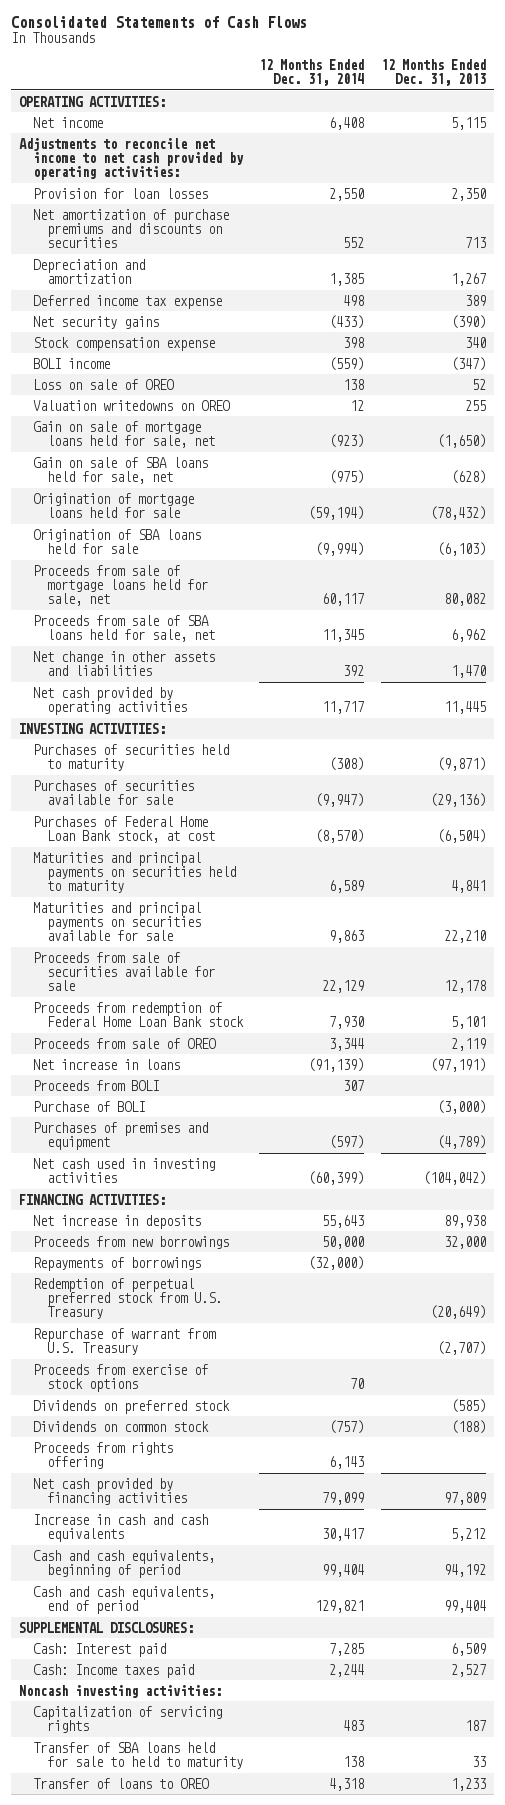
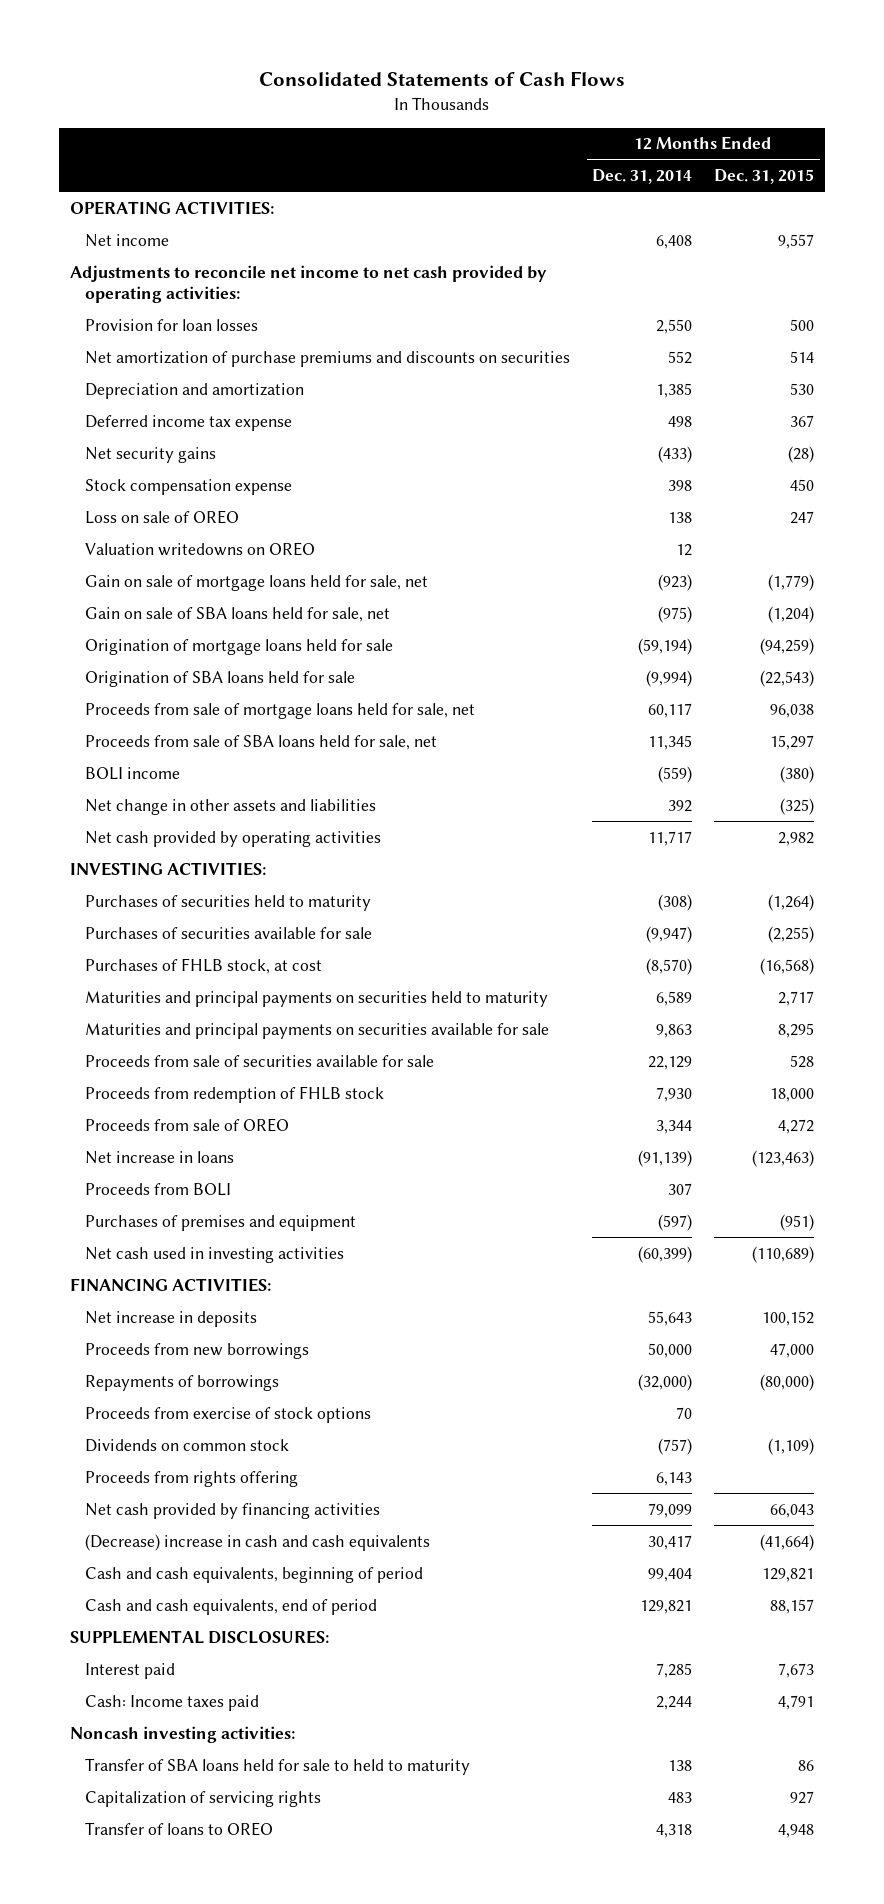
[381,58,487,86] 12 Months Ended Dec. 31, 2013 -> none
none -> [714,168,815,184] Dec. 31, 2015
[32,357,110,369] BOLI income -> [84,766,180,780] BOLI income
[32,815,215,843] Purchases of Federal Home Loan Bank stock, at cost -> [84,957,322,974] Purchases of FHLB stock, at cost
[32,1001,244,1027] Proceeds from redemption of Federal Home Loan Bank stock -> [84,1085,384,1103] Proceeds from redemption of FHLB stock
[32,1100,145,1112] Purchase of BOLI -> none
[32,1277,222,1320] Redemption of perpetual preferred stock from U.S. Treasury -> none
[32,1327,216,1355] Repurchase of warrant from U.S. Treasury -> none
[32,1399,230,1414] Dividends on preferred stock -> none
[32,1513,208,1542] Increase in cash and cash equivalents -> [84,1533,430,1551] (Decrease) increase in cash and cash equivalents
[32,1642,166,1657] Cash: Interest paid -> [84,1662,175,1679] Interest paid
[32,1705,222,1733] Capitalization of servicing rights -> [84,1790,321,1807] Capitalization of servicing rights

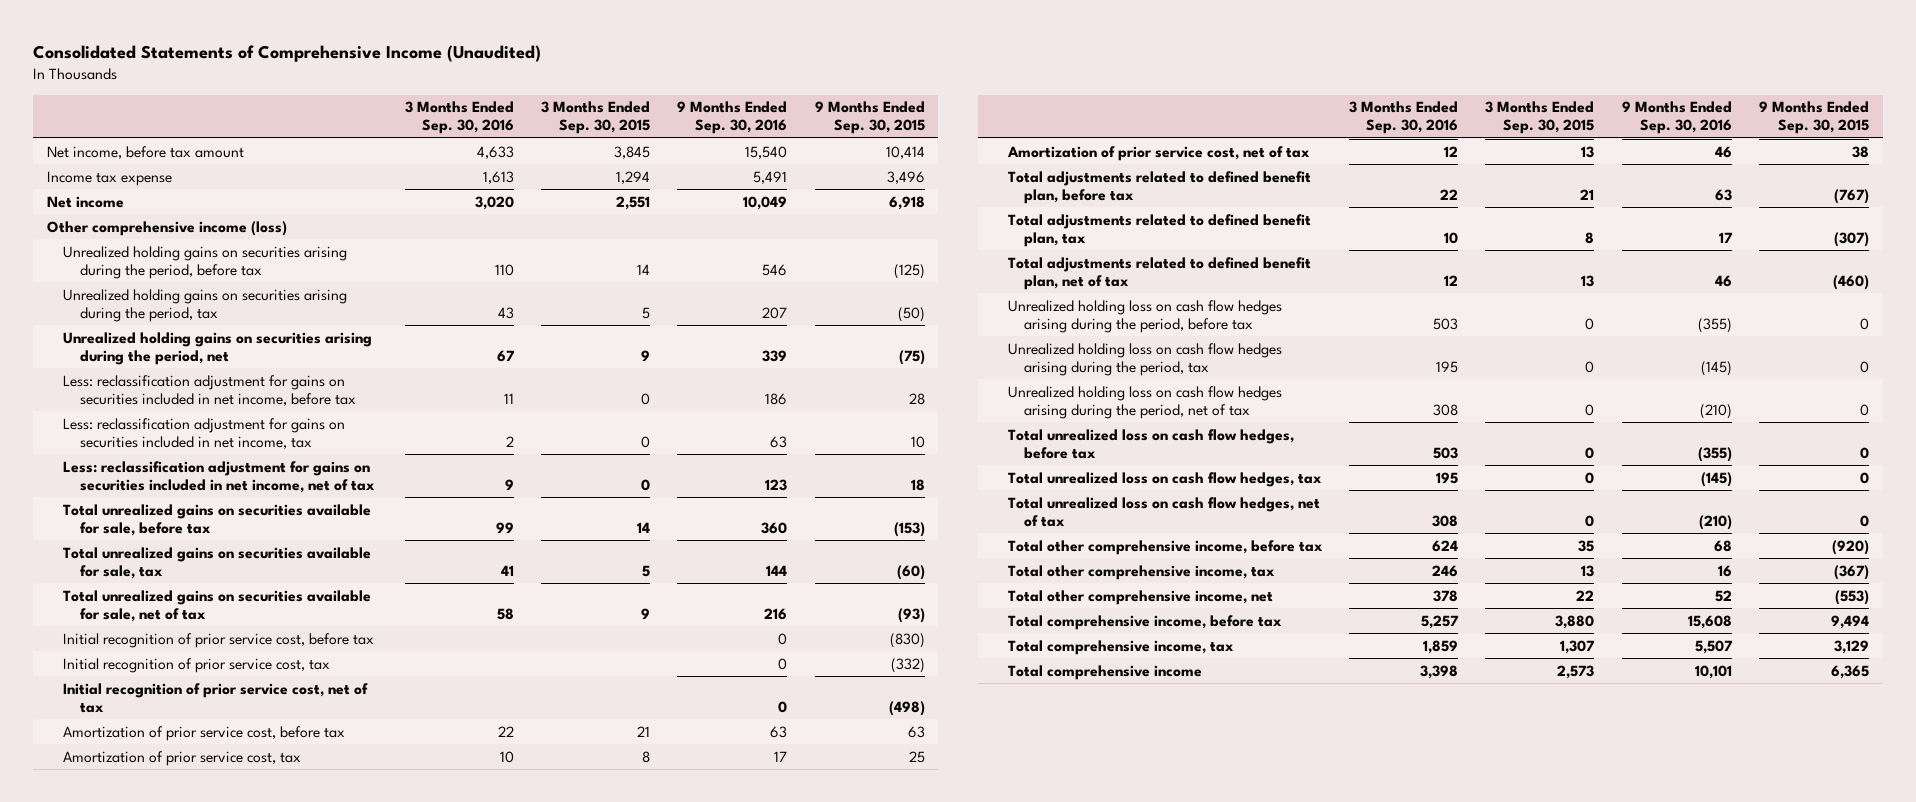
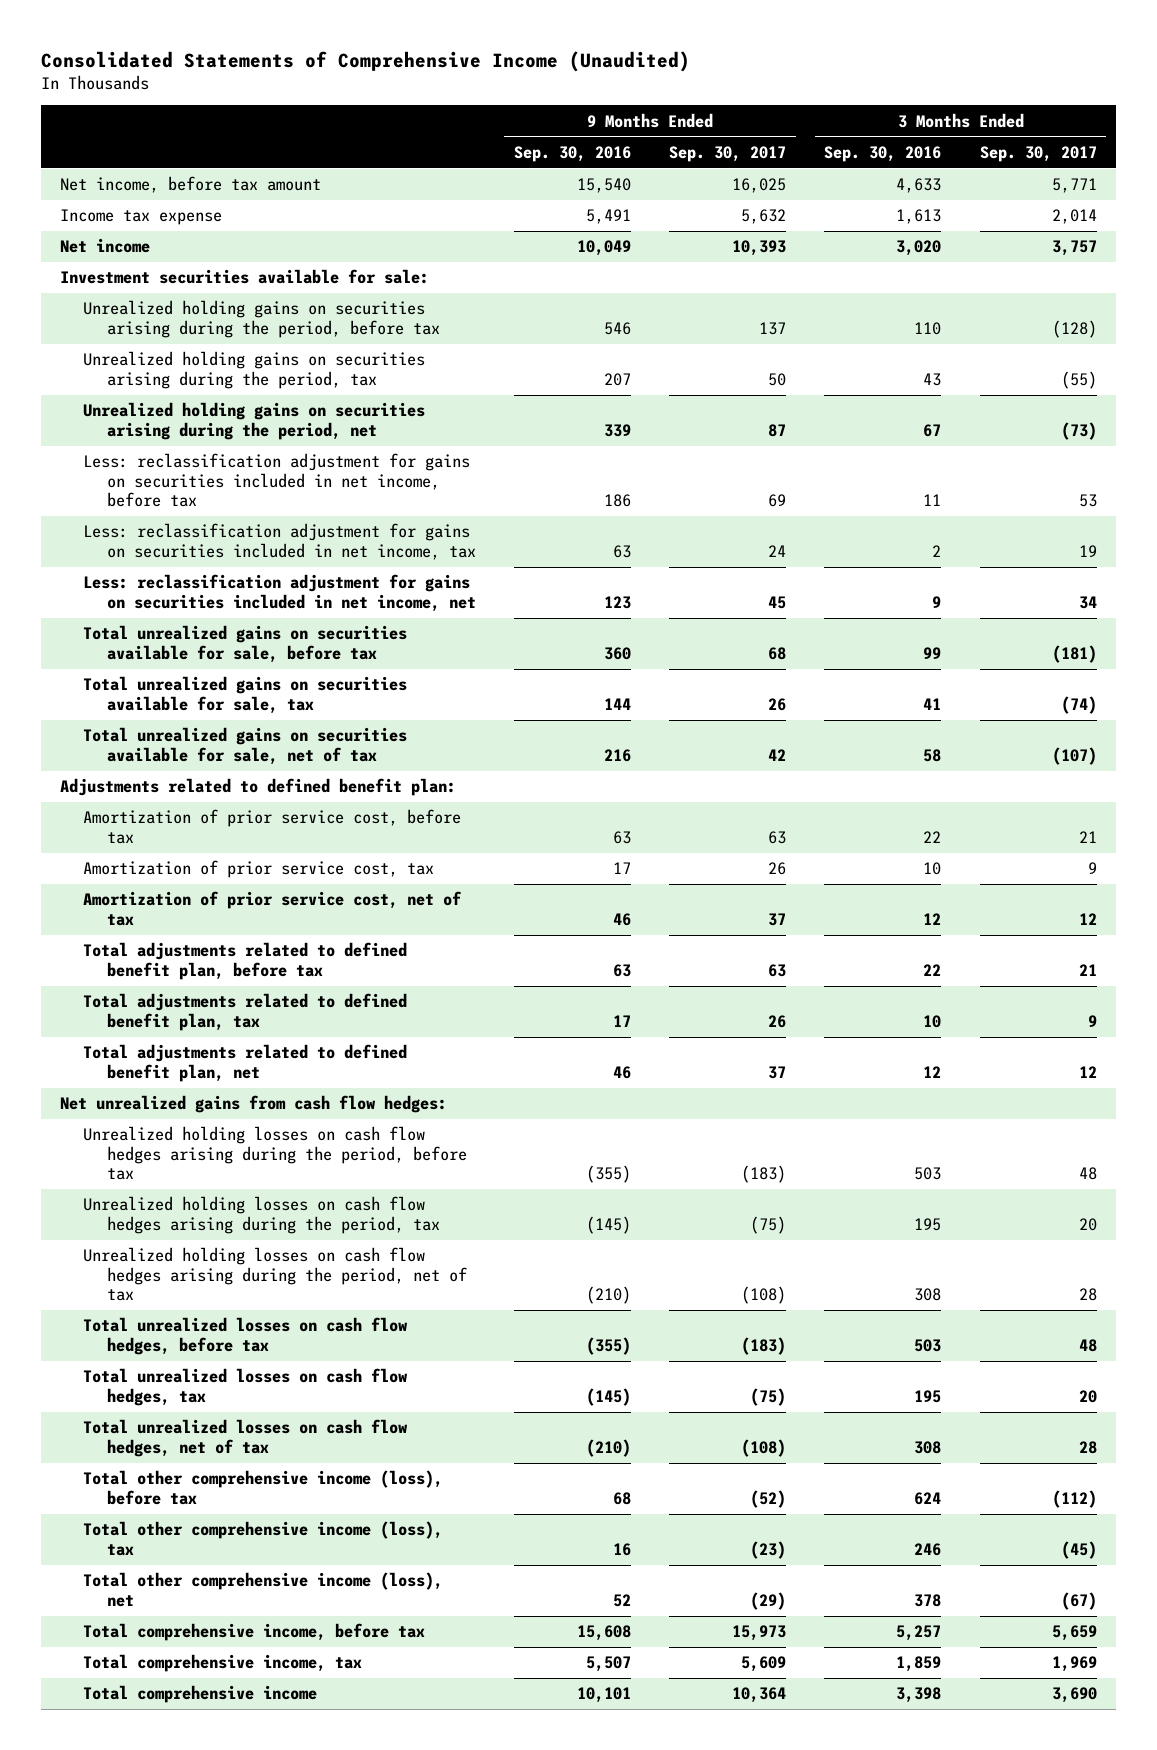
[541,101,651,135] 3 Months Ended Sep. 30, 2015 -> none
[814,101,925,135] 9 Months Ended Sep. 30, 2015 -> none
none -> [669,145,787,162] Sep. 30, 2017
none -> [979,145,1097,162] Sep. 30, 2017
[47,220,288,236] Other comprehensive income (loss) -> none
none -> [60,269,430,285] Investment securities available for sale:
[63,460,375,493] Less: reclassification adjustment for gains on securities included in net income, net of tax -> [83,574,476,612] Less: reclassification adjustment for gains on securities included in net income, net
[63,632,375,648] Initial recognition of prior service cost, before tax -> none
[63,657,331,673] Initial recognition of prior service cost, tax -> none
[63,682,369,713] Initial recognition of prior service cost, net of tax -> none
none -> [60,778,457,797] Adjustments related to defined benefit plan:
[1007,256,1311,290] Total adjustments related to defined benefit plan, net of tax -> [83,1044,408,1082] Total adjustments related to defined benefit plan, net
none -> [60,1095,448,1114] Net unrealized gains from cash flow hedges:
[1007,299,1282,333] Unrealized holding loss on cash flow hedges arising during the period, before tax -> [83,1126,467,1181] Unrealized holding losses on cash flow hedges arising during the period, before tax
[1007,342,1282,376] Unrealized holding loss on cash flow hedges arising during the period, tax -> [83,1196,440,1234] Unrealized holding losses on cash flow hedges arising during the period, tax
[1007,385,1282,419] Unrealized holding loss on cash flow hedges arising during the period, net of tax -> [83,1247,467,1302] Unrealized holding losses on cash flow hedges arising during the period, net of tax
[1007,428,1294,459] Total unrealized loss on cash flow hedges, before tax -> [83,1317,409,1355] Total unrealized losses on cash flow hedges, before tax
[1007,471,1322,487] Total unrealized loss on cash flow hedges, tax -> [83,1368,409,1406] Total unrealized losses on cash flow hedges, tax
[1007,496,1320,527] Total unrealized loss on cash flow hedges, net of tax -> [83,1419,409,1457] Total unrealized losses on cash flow hedges, net of tax
[1007,539,1323,555] Total other comprehensive income, before tax -> [83,1470,444,1505] Total other comprehensive income (loss), before tax
[1007,564,1275,580] Total other comprehensive income, tax -> [83,1521,444,1556] Total other comprehensive income (loss), tax
[1007,589,1273,605] Total other comprehensive income, net -> [83,1572,444,1607] Total other comprehensive income (loss), net

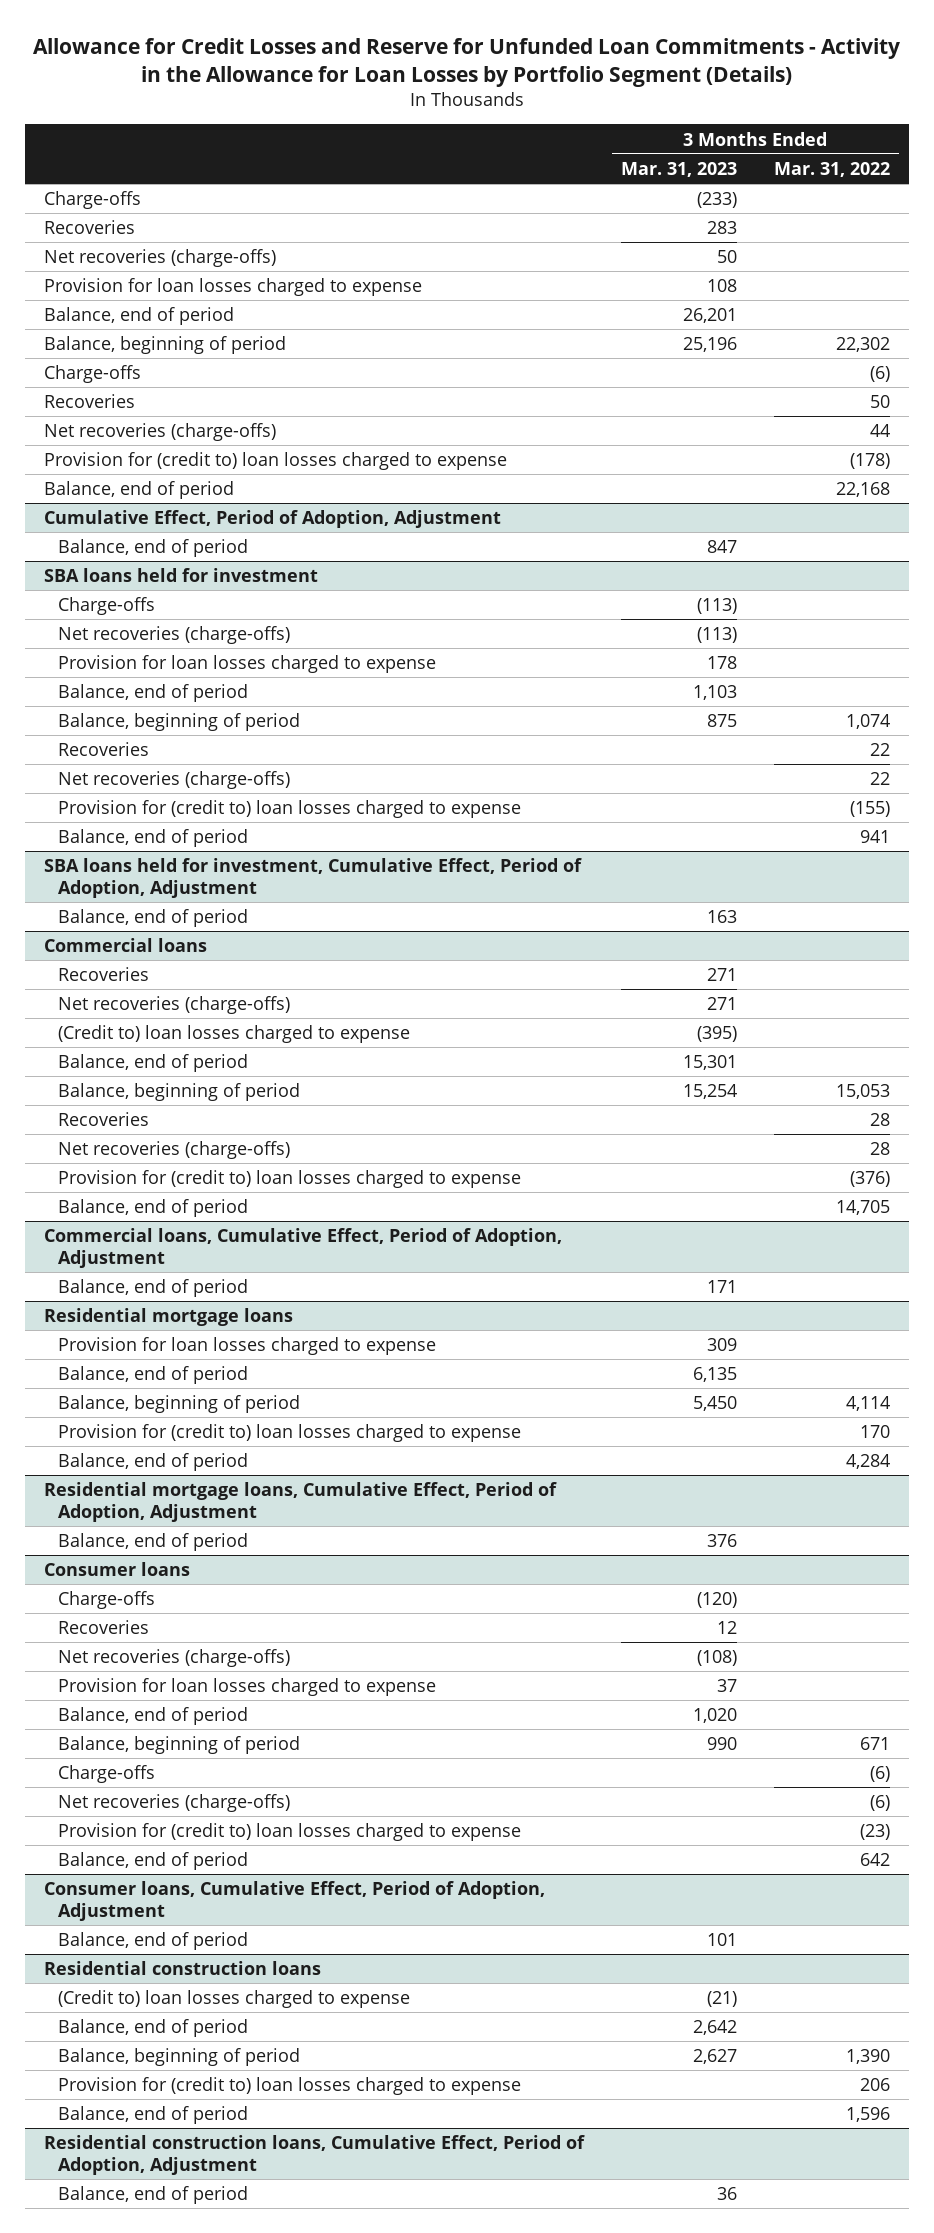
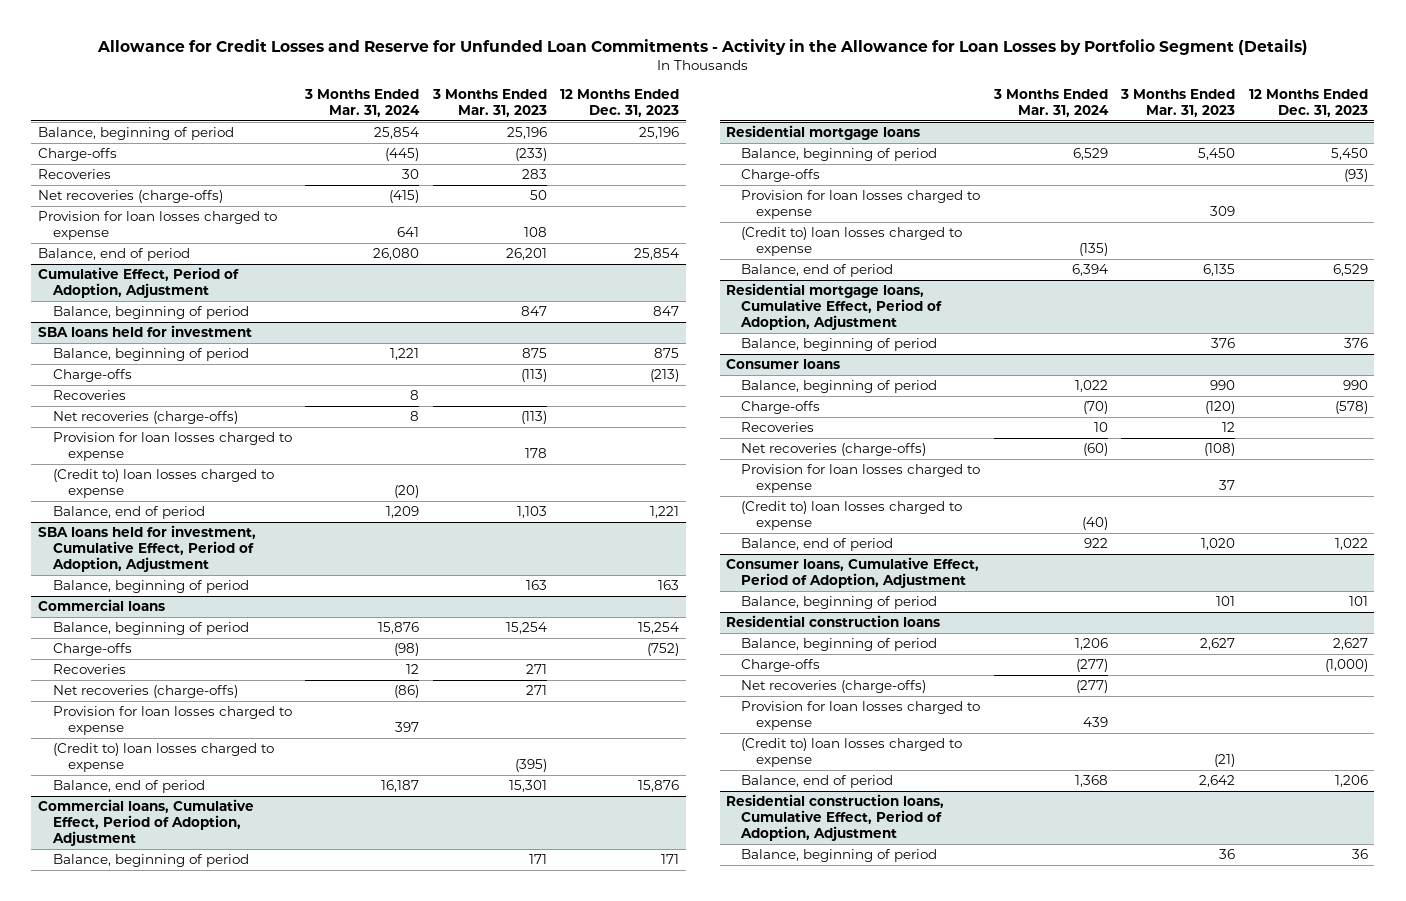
[774,161,891,177] Mar. 31, 2022 -> none
none -> [304,88,421,117] 3 Months Ended Mar. 31, 2024
none -> [560,88,680,117] 12 Months Ended Dec. 31, 2023
[43,336,286,355] Balance, beginning of period -> [38,127,235,141] Balance, beginning of period
[43,365,141,384] Charge-offs -> none
[43,394,135,409] Recoveries -> none
[43,423,276,442] Net recoveries (charge-offs) -> none
[43,452,507,471] Provision for (credit to) loan losses charged to expense -> none
[43,481,234,500] Balance, end of period -> none
[57,539,248,558] Balance, end of period -> [52,306,249,320] Balance, beginning of period
[57,713,300,732] Balance, beginning of period -> [52,348,249,362] Balance, beginning of period
[57,742,149,757] Recoveries -> [52,390,126,401] Recoveries
none -> [52,469,274,498] (Credit to) loan losses charged to expense
[57,771,290,790] Net recoveries (charge-offs) -> none
[57,800,521,819] Provision for (credit to) loan losses charged to expense -> none
[57,829,248,848] Balance, end of period -> none
[57,909,248,928] Balance, end of period -> [52,580,249,594] Balance, beginning of period
[57,1083,300,1102] Balance, beginning of period -> [52,622,249,636] Balance, beginning of period
none -> [52,643,132,657] Charge-offs
none -> [52,706,292,735] Provision for loan losses charged to expense
[57,1112,149,1127] Recoveries -> none
[57,1141,290,1160] Net recoveries (charge-offs) -> none
[57,1170,521,1189] Provision for (credit to) loan losses charged to expense -> none
[57,1199,248,1218] Balance, end of period -> none
[57,1279,248,1298] Balance, end of period -> [52,854,249,868] Balance, beginning of period
[57,1395,300,1414] Balance, beginning of period -> [741,148,938,162] Balance, beginning of period
none -> [741,169,821,183] Charge-offs
none -> [741,227,963,256] (Credit to) loan losses charged to expense
[57,1424,521,1443] Provision for (credit to) loan losses charged to expense -> none
[57,1453,248,1472] Balance, end of period -> none
[57,1533,248,1552] Balance, end of period -> [741,338,938,352] Balance, beginning of period
[57,1736,300,1755] Balance, beginning of period -> [741,380,938,394] Balance, beginning of period
none -> [741,501,963,530] (Credit to) loan losses charged to expense
[57,1765,155,1784] Charge-offs -> none
[57,1794,290,1813] Net recoveries (charge-offs) -> none
[57,1823,521,1842] Provision for (credit to) loan losses charged to expense -> none
[57,1852,248,1871] Balance, end of period -> none
[57,1932,248,1951] Balance, end of period -> [741,596,938,610] Balance, beginning of period
[57,2048,300,2067] Balance, beginning of period -> [741,638,938,652] Balance, beginning of period
none -> [741,659,821,673] Charge-offs
none -> [741,680,927,694] Net recoveries (charge-offs)
none -> [741,701,981,730] Provision for loan losses charged to expense
[57,2077,521,2096] Provision for (credit to) loan losses charged to expense -> none
[57,2106,248,2125] Balance, end of period -> none
[57,2186,248,2205] Balance, end of period -> [741,849,938,863] Balance, beginning of period

